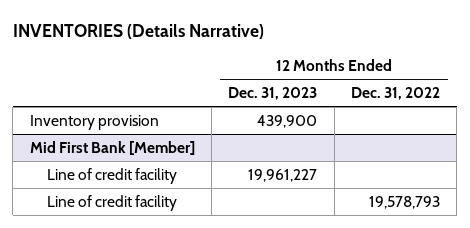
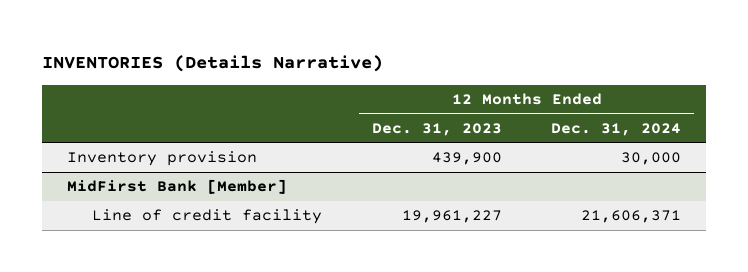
[350,87,440,101] Dec. 31, 2022 -> none
none -> [551,122,682,136] Dec. 31, 2024
[29,140,195,155] Mid First Bank [Member] -> [66,179,287,195] MidFirst Bank [Member]
[47,194,178,211] Line of credit facility -> none

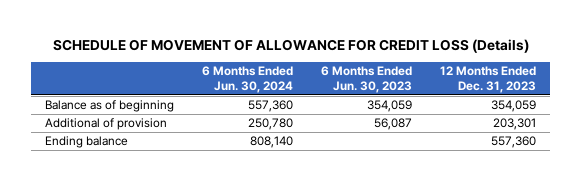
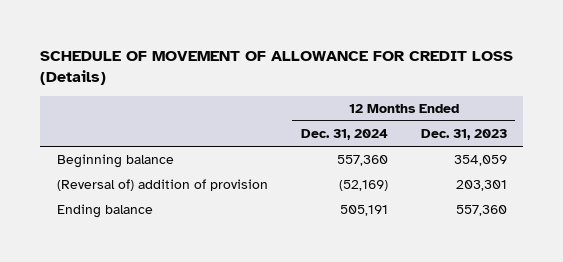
[202,66,294,94] 6 Months Ended Jun. 30, 2024 -> none
[321,66,413,94] 6 Months Ended Jun. 30, 2023 -> none
none -> [300,129,388,141] Dec. 31, 2024
[45,100,175,113] Balance as of beginning -> [56,154,174,169] Beginning balance
[45,118,168,131] Additional of provision -> [56,179,268,192] (Reversal of) addition of provision

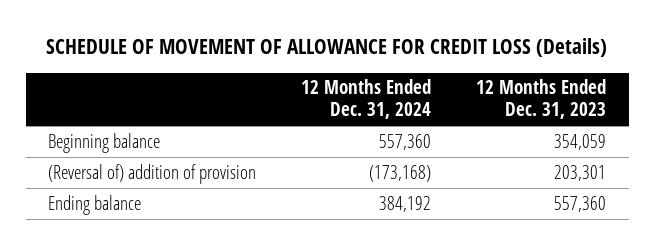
[338,180,388,192] (52,169) -> [369,164,432,182] (173,168)
[339,205,388,217] 505,191 -> [379,195,432,212] 384,192

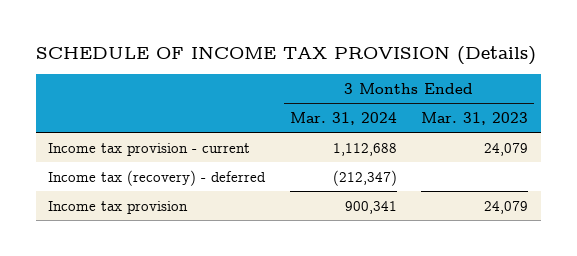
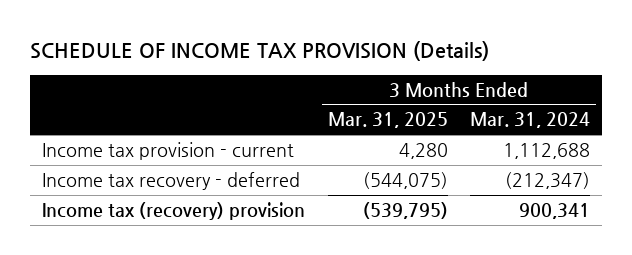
[421,112,529,126] Mar. 31, 2023 -> none
none -> [327,112,448,129] Mar. 31, 2025
[48,169,267,186] Income tax (recovery) - deferred -> [41,171,300,190] Income tax recovery - deferred
[48,200,189,214] Income tax provision -> [41,201,305,220] Income tax (recovery) provision

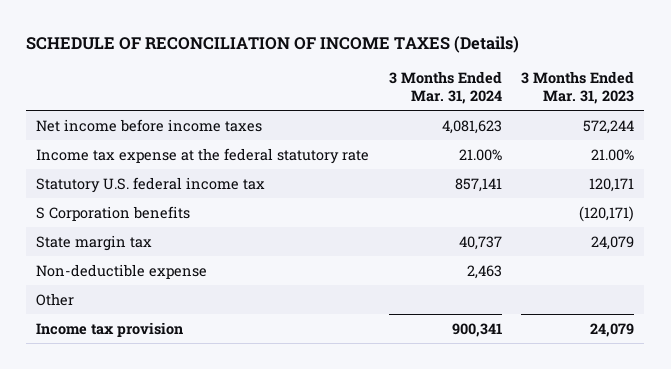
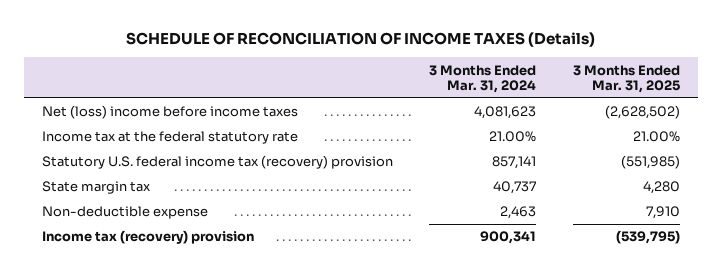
[521,71,635,105] 3 Months Ended Mar. 31, 2023 -> none
none -> [572,64,680,93] 3 Months Ended Mar. 31, 2025
[36,205,191,221] S Corporation benefits -> none
[36,118,263,132] Net income before income taxes -> [42,105,299,120] Net (loss) income before income taxes
[36,147,370,164] Income tax expense at the federal statutory rate -> [42,131,299,145] Income tax at the federal statutory rate
[36,176,266,193] Statutory U.S. federal income tax -> [42,155,394,170] Statutory U.S. federal income tax (recovery) provision
[36,292,75,306] Other -> none
[36,321,184,337] Income tax provision -> [42,230,255,245] Income tax (recovery) provision

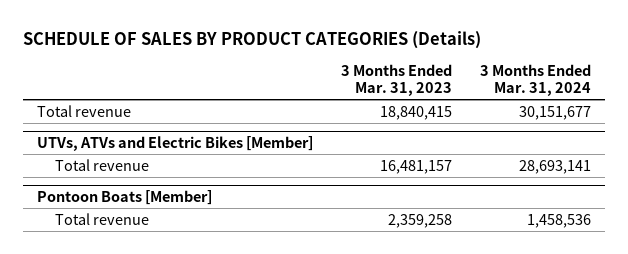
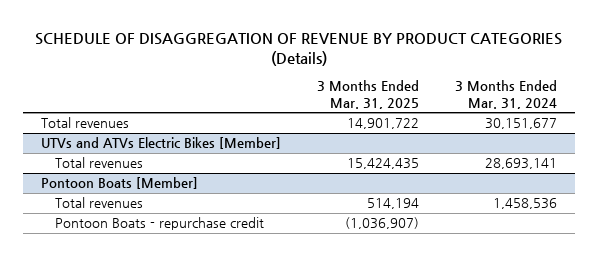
[22,31,481,50] SCHEDULE OF SALES BY PRODUCT CATEGORIES (Details) -> [34,33,562,67] SCHEDULE OF DISAGGREGATION OF REVENUE BY PRODUCT CATEGORIES (Details)
[340,64,452,97] 3 Months Ended Mar. 31, 2023 -> none
none -> [316,80,419,109] 3 Months Ended Mar. 31, 2025
[36,104,131,117] Total revenue -> [41,117,130,129] Total revenues
[36,136,313,152] UTVs, ATVs and Electric Bikes [Member] -> [41,137,282,150] UTVs and ATVs Electric Bikes [Member]
[55,158,150,171] Total revenue -> [54,157,143,169] Total revenues
[55,212,150,225] Total revenue -> [54,197,143,209] Total revenues
none -> [54,217,264,231] Pontoon Boats - repurchase credit

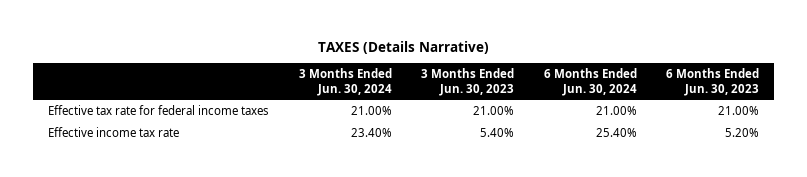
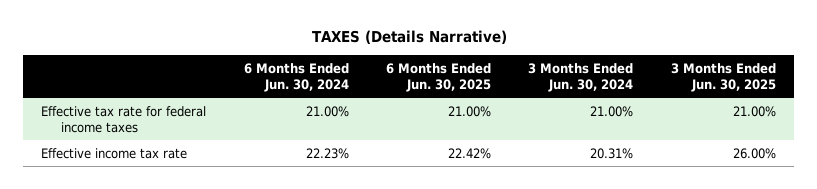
[421,68,515,96] 3 Months Ended Jun. 30, 2023 -> none
[666,68,760,96] 6 Months Ended Jun. 30, 2023 -> none
none -> [386,62,492,92] 6 Months Ended Jun. 30, 2025
none -> [670,62,776,92] 3 Months Ended Jun. 30, 2025
[350,128,392,138] 23.40% -> [590,147,634,159] 20.31%
[595,128,637,138] 25.40% -> [305,147,349,159] 22.23%

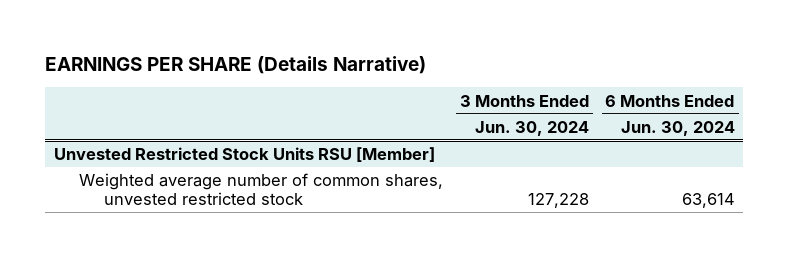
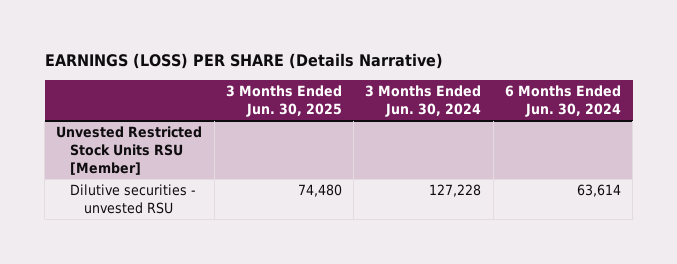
[45,55,427,74] EARNINGS PER SHARE (Details Narrative) -> [44,53,443,70] EARNINGS (LOSS) PER SHARE (Details Narrative)
none -> [225,85,342,118] 3 Months Ended Jun. 30, 2025
[79,173,444,206] Weighted average number of common shares, unvested restricted stock -> [70,184,197,214] Dilutive securities - unvested RSU

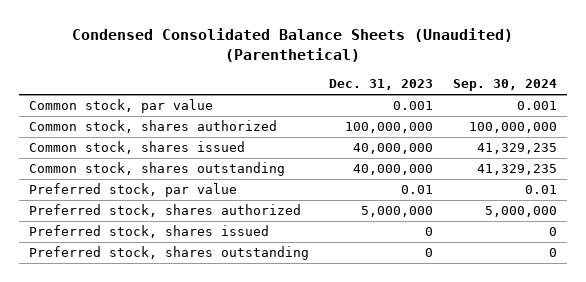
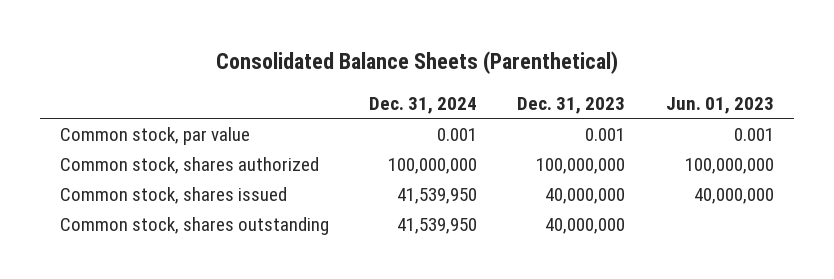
[72,27,514,62] Condensed Consolidated Balance Sheets (Unaudited) (Parenthetical) -> [215,51,618,75] Consolidated Balance Sheets (Parenthetical)
[453,79,558,92] Sep. 30, 2024 -> none
none -> [369,96,478,114] Dec. 31, 2024
none -> [665,96,774,114] Jun. 01, 2023
[29,183,238,198] Preferred stock, par value -> none
[29,204,302,218] Preferred stock, shares authorized -> none
[29,225,270,239] Preferred stock, shares issued -> none
[29,246,310,261] Preferred stock, shares outstanding -> none

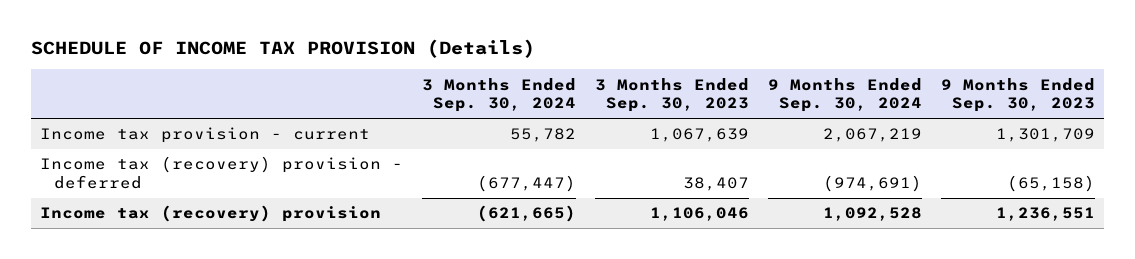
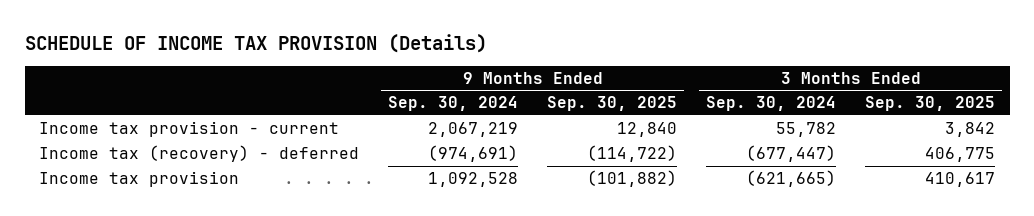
[594,77,749,113] 3 Months Ended Sep. 30, 2023 -> none
[940,77,1095,113] 9 Months Ended Sep. 30, 2023 -> none
none -> [547,96,678,112] Sep. 30, 2025
none -> [865,96,996,112] Sep. 30, 2025
[40,156,404,190] Income tax (recovery) provision - deferred -> [39,145,360,163] Income tax (recovery) - deferred
[40,205,382,223] Income tax (recovery) provision -> [39,171,240,188] Income tax provision

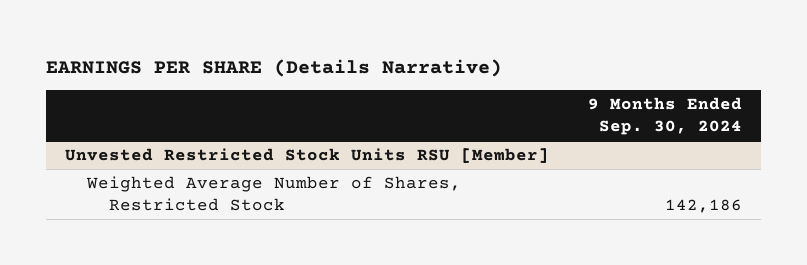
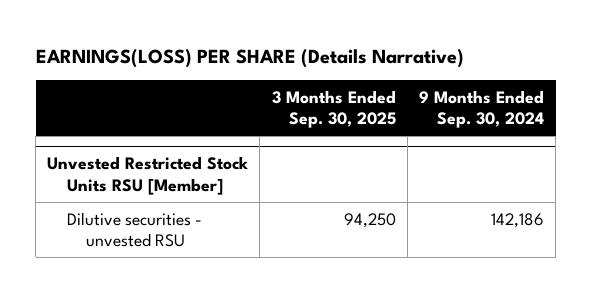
[45,58,502,77] EARNINGS PER SHARE (Details Narrative) -> [35,48,464,68] EARNINGS(LOSS) PER SHARE (Details Narrative)
none -> [271,89,396,129] 3 Months Ended Sep. 30, 2025
[86,176,462,211] Weighted Average Number of Shares, Restricted Stock -> [66,211,202,248] Dilutive securities - unvested RSU

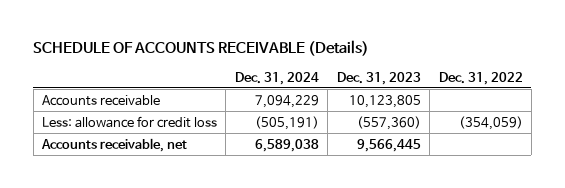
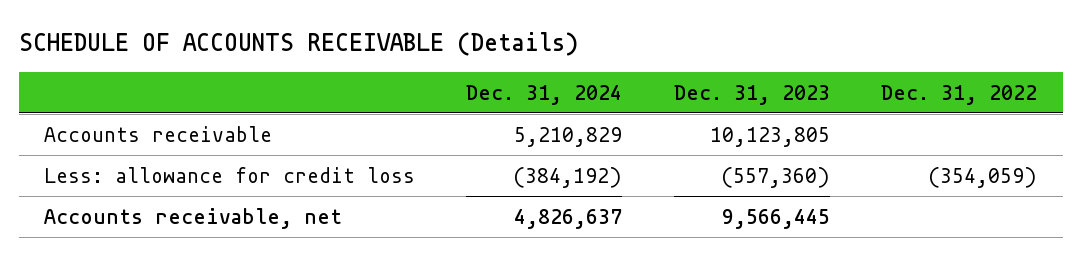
[254,94,319,108] 7,094,229 -> [514,126,623,147] 5,210,829
[254,115,319,130] (505,191) -> [513,166,623,188] (384,192)
[254,138,319,152] 6,589,038 -> [514,208,623,229] 4,826,637

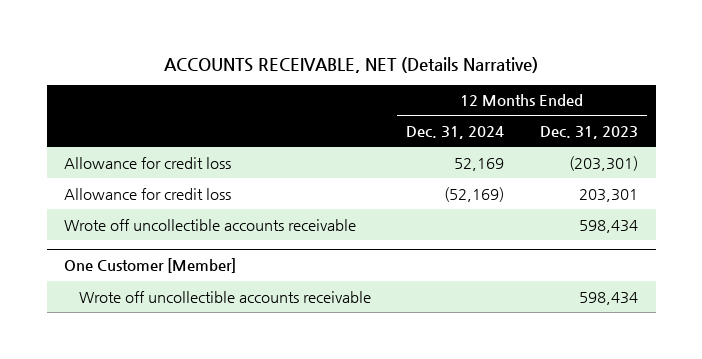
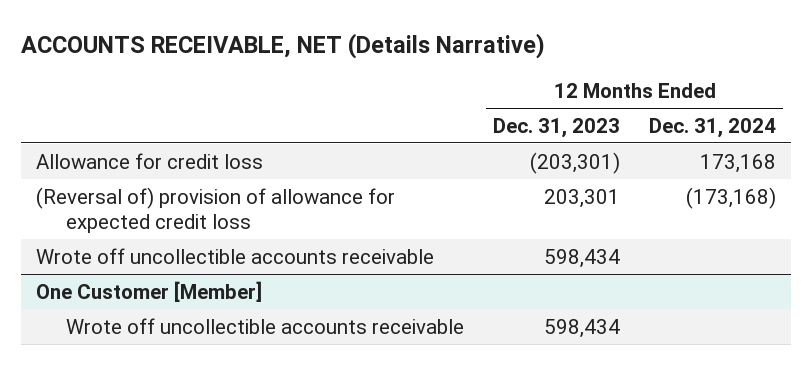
[454,157,505,171] 52,169 -> [700,153,777,173] 173,168
[64,187,232,200] Allowance for credit loss -> [35,186,395,233] (Reversal of) provision of allowance for expected credit loss
[444,186,505,202] (52,169) -> [686,186,777,209] (173,168)

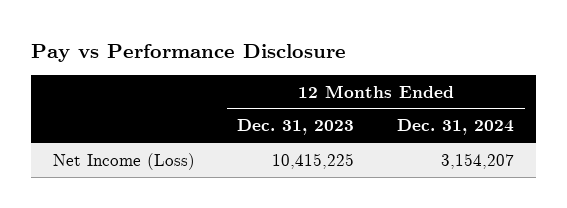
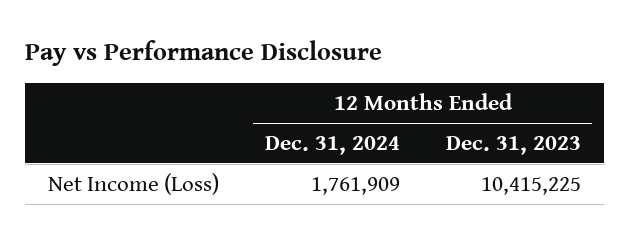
[441,152,515,169] 3,154,207 -> [310,176,400,195] 1,761,909

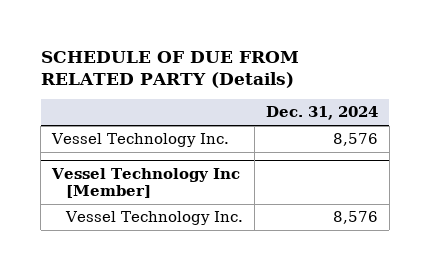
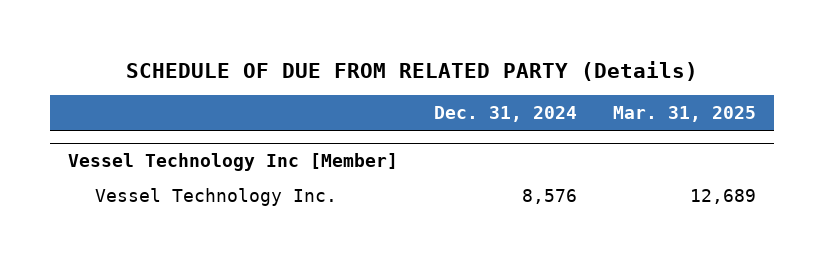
none -> [612,106,756,123] Mar. 31, 2025
[51,133,230,148] Vessel Technology Inc. -> none

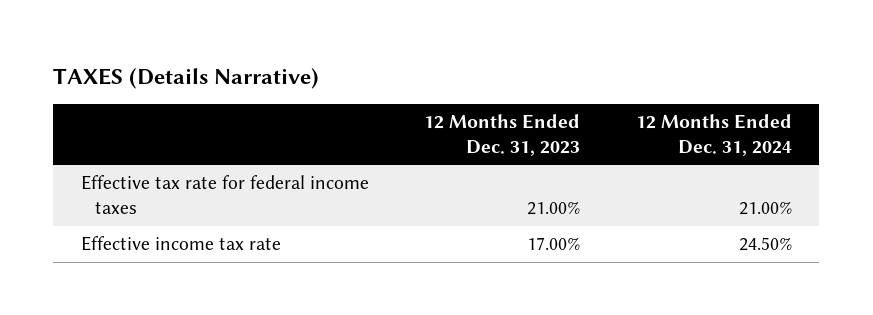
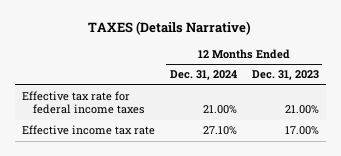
[738,237,792,252] 24.50% -> [202,126,237,136] 27.10%

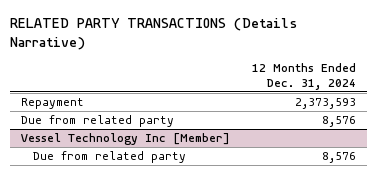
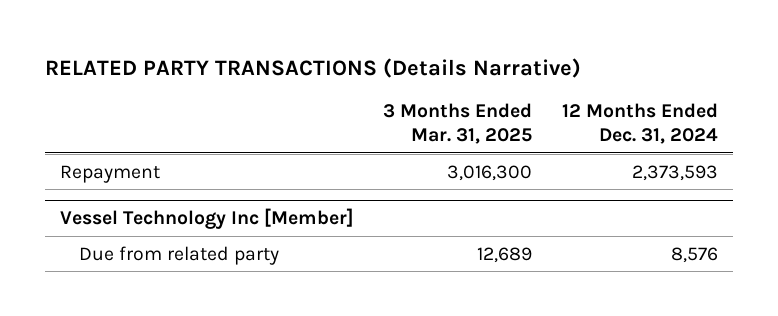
none -> [383,103,533,145] 3 Months Ended Mar. 31, 2025
[20,115,174,128] Due from related party -> none

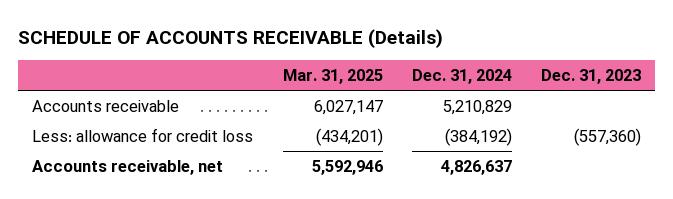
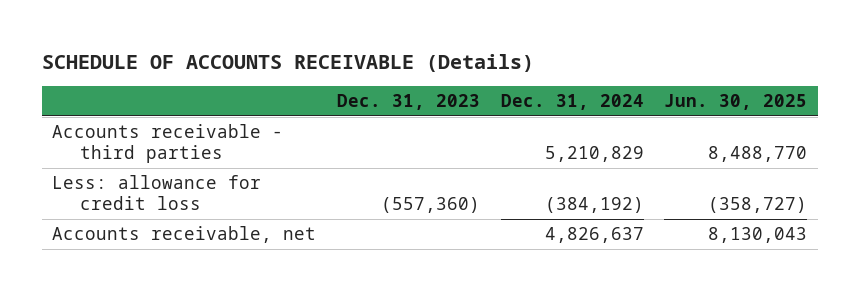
[282,68,383,84] Mar. 31, 2025 -> none
none -> [664,94,808,111] Jun. 30, 2025
[32,99,180,112] Accounts receivable -> [52,124,284,164] Accounts receivable - third parties

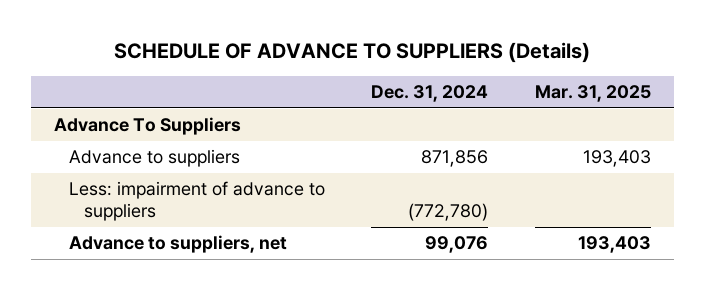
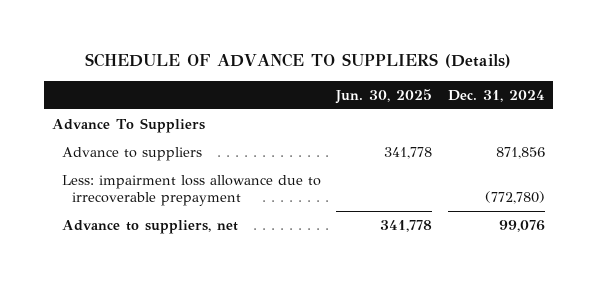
[534,85,651,103] Mar. 31, 2025 -> none
none -> [335,88,433,104] Jun. 30, 2025
[69,181,326,222] Less: impairment of advance to suppliers -> [62,174,322,207] Less: impairment loss allowance due to irrecoverable prepayment

